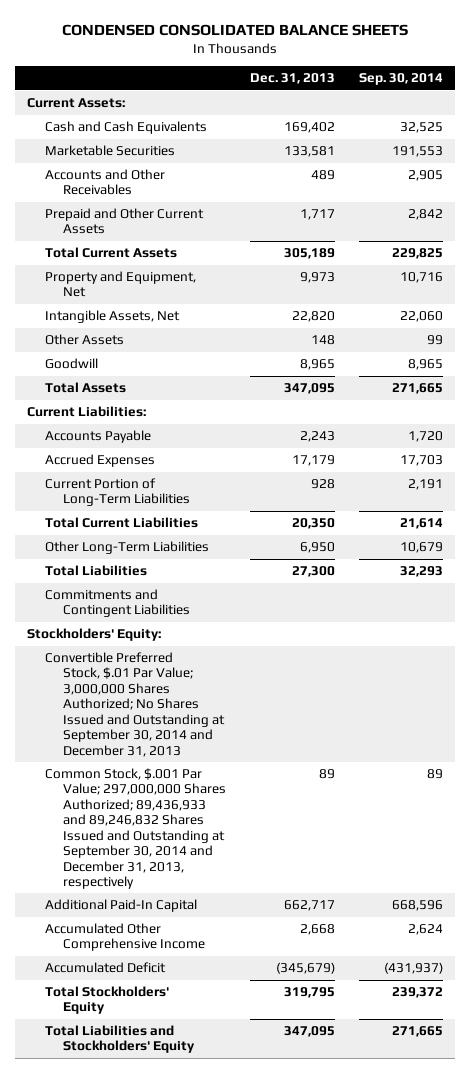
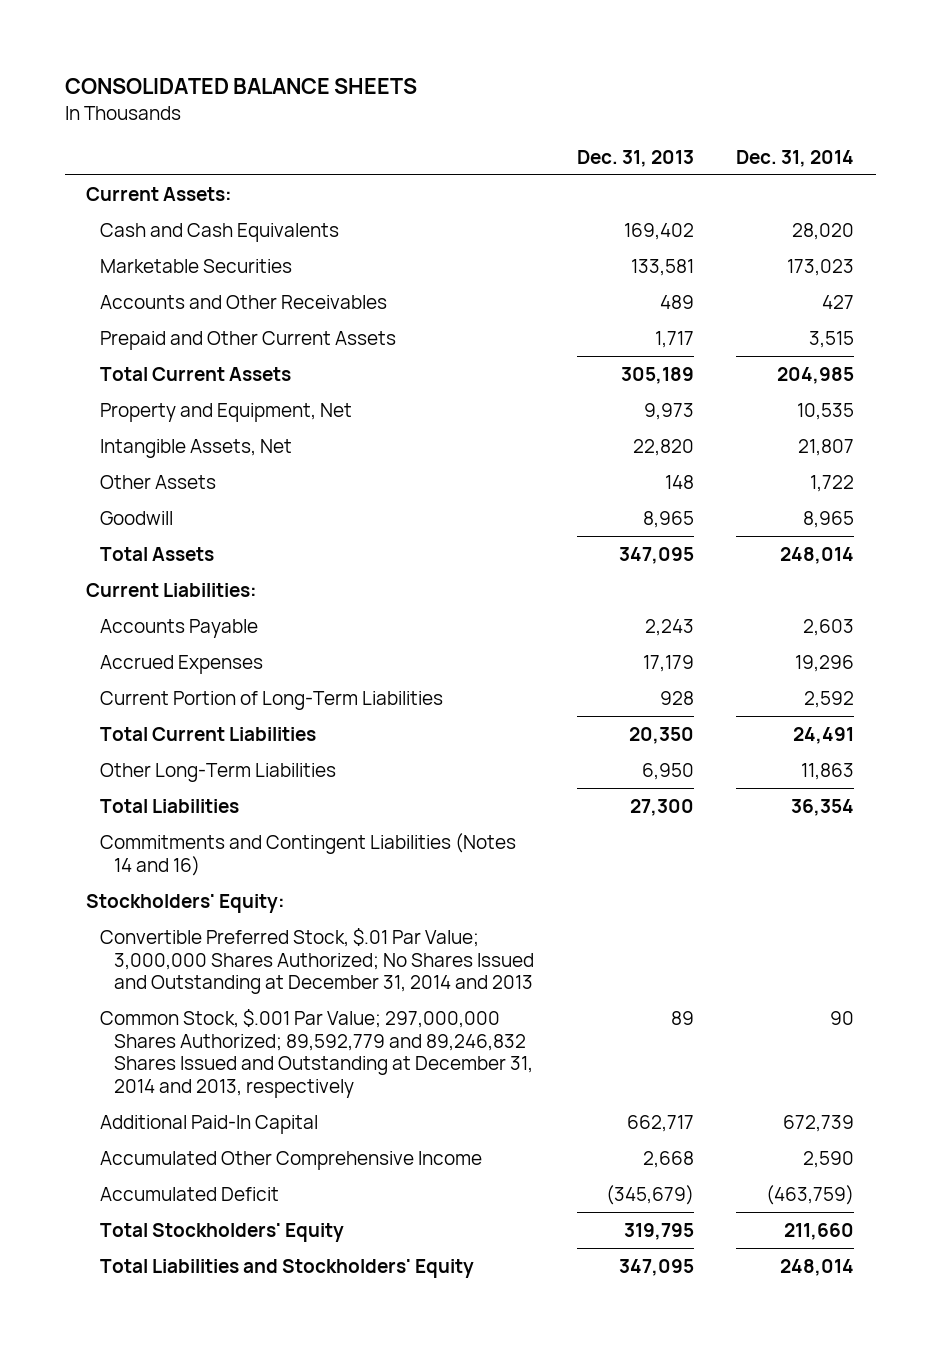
[61,24,408,37] CONDENSED CONSOLIDATED BALANCE SHEETS -> [65,78,418,95] CONSOLIDATED BALANCE SHEETS
[359,73,444,86] Sep. 30, 2014 -> none
none -> [736,149,855,167] Dec. 31, 2014
[44,589,191,618] Commitments and Contingent Liabilities -> [100,832,517,876] Commitments and Contingent Liabilities (Notes 14 and 16)
[44,652,226,757] Convertible Preferred Stock, $.01 Par Value; 3,000,000 Shares Authorized; No Shares Issued and Outstanding at September 30, 2014 and December 31, 2013 -> [100,927,534,995] Convertible Preferred Stock, $.01 Par Value; 3,000,000 Shares Authorized; No Shares Issued and Outstanding at December 31, 2014 and 2013
[44,768,227,889] Common Stock, $.001 Par Value; 297,000,000 Shares Authorized; 89,436,933 and 89,246,832 Shares Issued and Outstanding at September 30, 2014 and December 31, 2013, respectively -> [100,1008,533,1098] Common Stock, $.001 Par Value; 297,000,000 Shares Authorized; 89,592,779 and 89,246,832 Shares Issued and Outstanding at December 31, 2014 and 2013, respectively

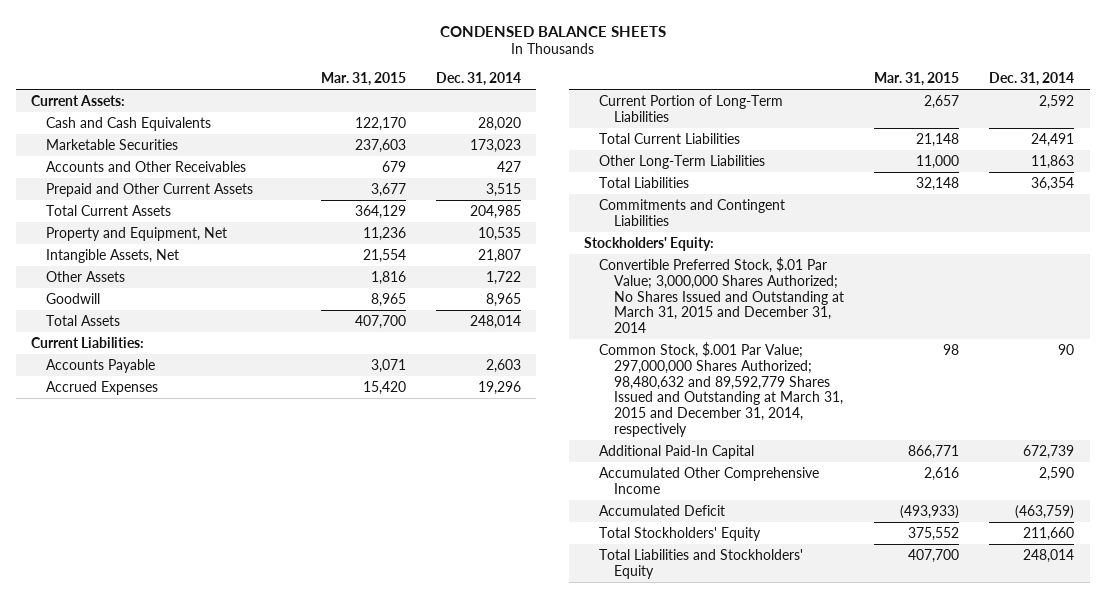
[65,78,418,95] CONSOLIDATED BALANCE SHEETS -> [439,25,666,37] CONDENSED BALANCE SHEETS
[576,149,694,167] Dec. 31, 2013 -> none
none -> [320,72,406,87] Mar. 31, 2015
[100,832,517,876] Commitments and Contingent Liabilities (Notes 14 and 16) -> [599,198,786,226] Commitments and Contingent Liabilities
[100,927,534,995] Convertible Preferred Stock, $.01 Par Value; 3,000,000 Shares Authorized; No Shares Issued and Outstanding at December 31, 2014 and 2013 -> [599,256,844,334] Convertible Preferred Stock, $.01 Par Value; 3,000,000 Shares Authorized; No Shares Issued and Outstanding at March 31, 2015 and December 31, 2014
[100,1008,533,1098] Common Stock, $.001 Par Value; 297,000,000 Shares Authorized; 89,592,779 and 89,246,832 Shares Issued and Outstanding at December 31, 2014 and 2013, respectively -> [599,341,843,438] Common Stock, $.001 Par Value; 297,000,000 Shares Authorized; 98,480,632 and 89,592,779 Shares Issued and Outstanding at March 31, 2015 and December 31, 2014, respectively

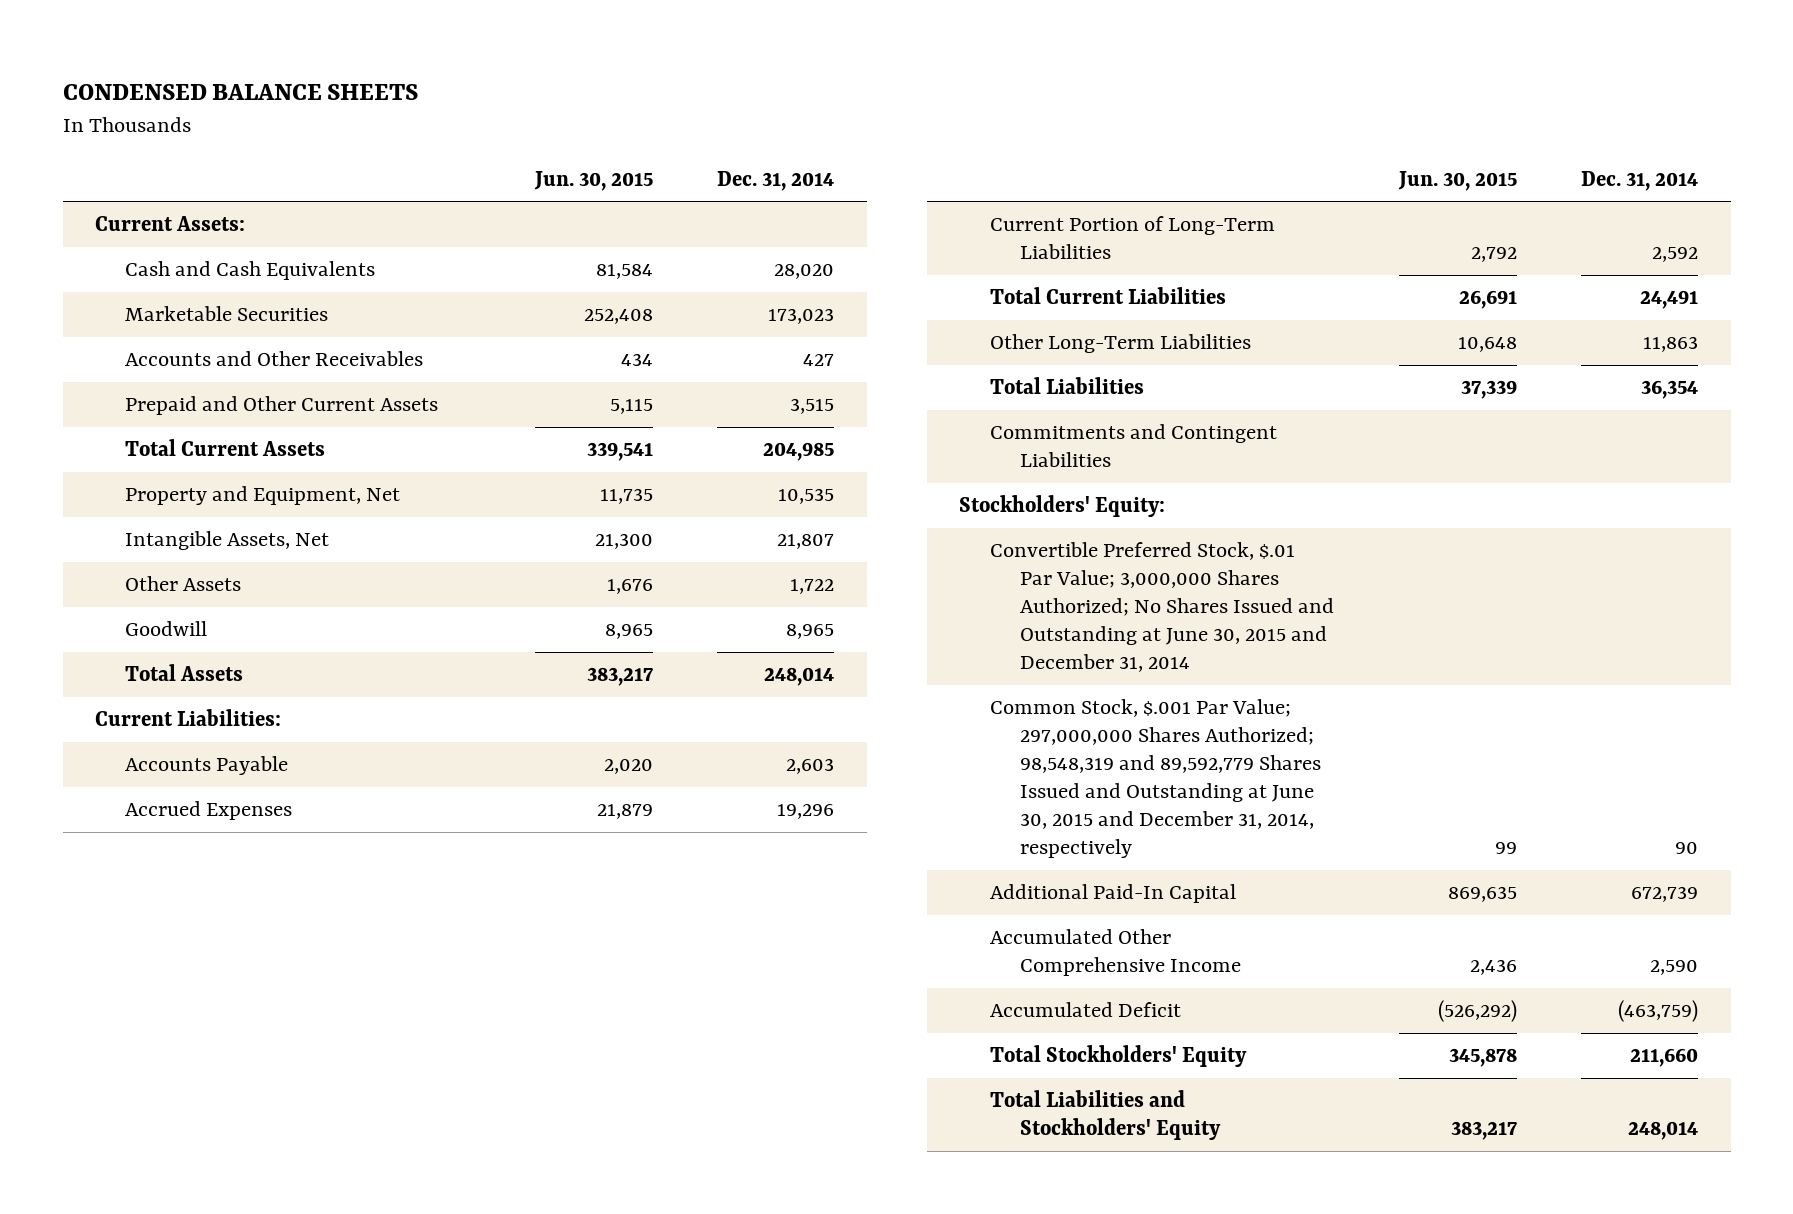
[320,72,406,87] Mar. 31, 2015 -> none
none -> [533,170,653,191] Jun. 30, 2015
[599,256,844,334] Convertible Preferred Stock, $.01 Par Value; 3,000,000 Shares Authorized; No Shares Issued and Outstanding at March 31, 2015 and December 31, 2014 -> [989,542,1335,673] Convertible Preferred Stock, $.01 Par Value; 3,000,000 Shares Authorized; No Shares Issued and Outstanding at June 30, 2015 and December 31, 2014
[599,341,843,438] Common Stock, $.001 Par Value; 297,000,000 Shares Authorized; 98,480,632 and 89,592,779 Shares Issued and Outstanding at March 31, 2015 and December 31, 2014, respectively -> [989,699,1322,859] Common Stock, $.001 Par Value; 297,000,000 Shares Authorized; 98,548,319 and 89,592,779 Shares Issued and Outstanding at June 30, 2015 and December 31, 2014, respectively

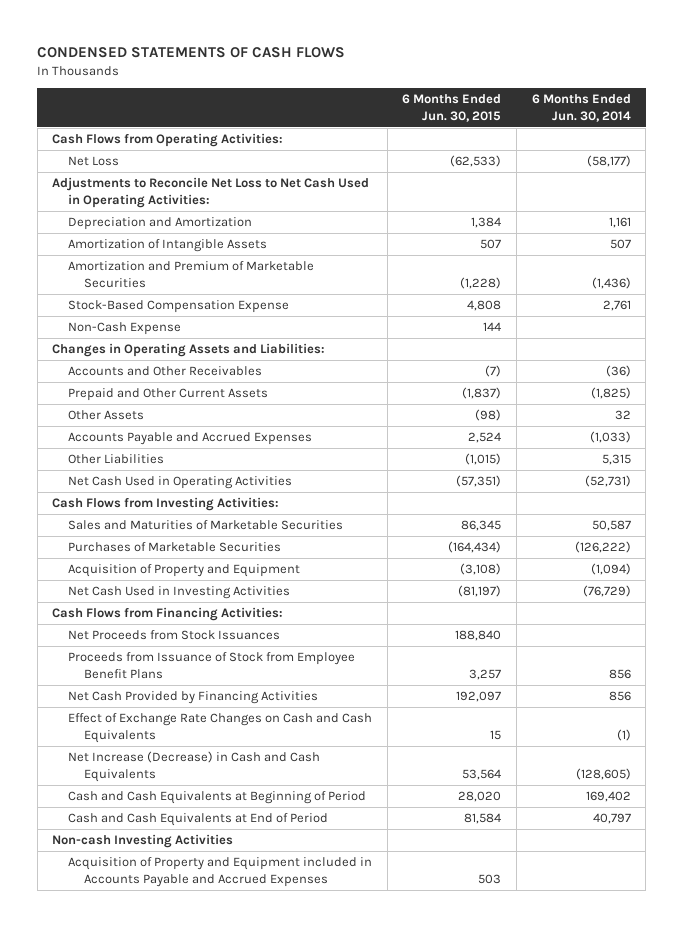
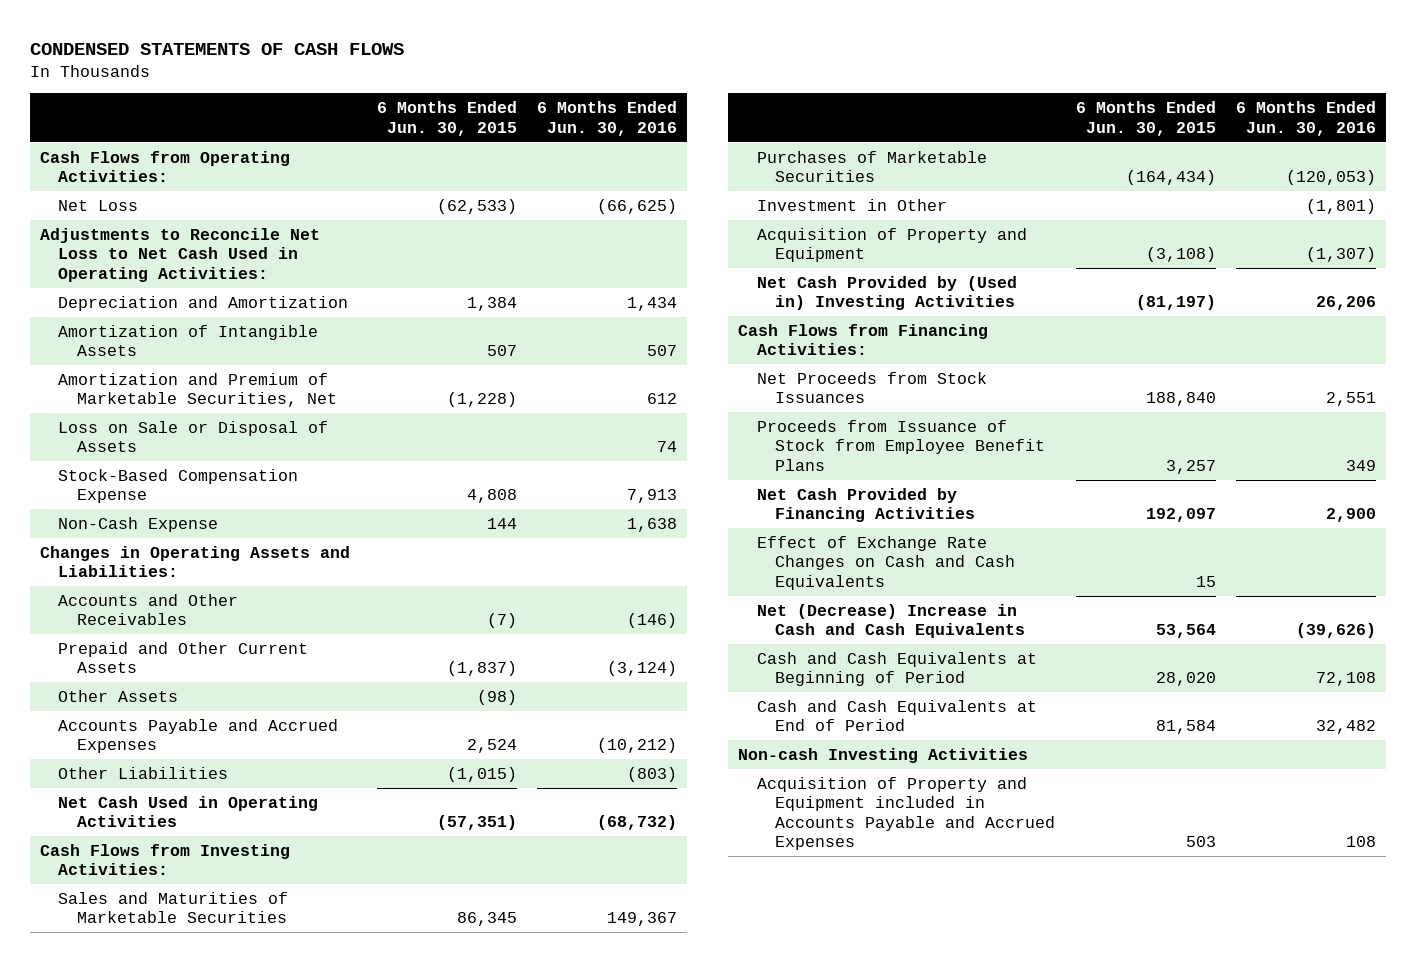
[531,94,631,122] 6 Months Ended Jun. 30, 2014 -> none
none -> [537,101,678,136] 6 Months Ended Jun. 30, 2016
[68,261,315,288] Amortization and Premium of Marketable Securities -> [58,372,337,408] Amortization and Premium of Marketable Securities, Net
none -> [58,420,329,453] Loss on Sale or Disposal of Assets
none -> [756,198,947,211] Investment in Other
[68,586,291,600] Net Cash Used in Investing Activities -> [756,275,1017,311] Net Cash Provided by (Used in) Investing Activities
[68,751,321,782] Net Increase (Decrease) in Cash and Cash Equivalents -> [756,603,1026,639] Net (Decrease) Increase in Cash and Cash Equivalents

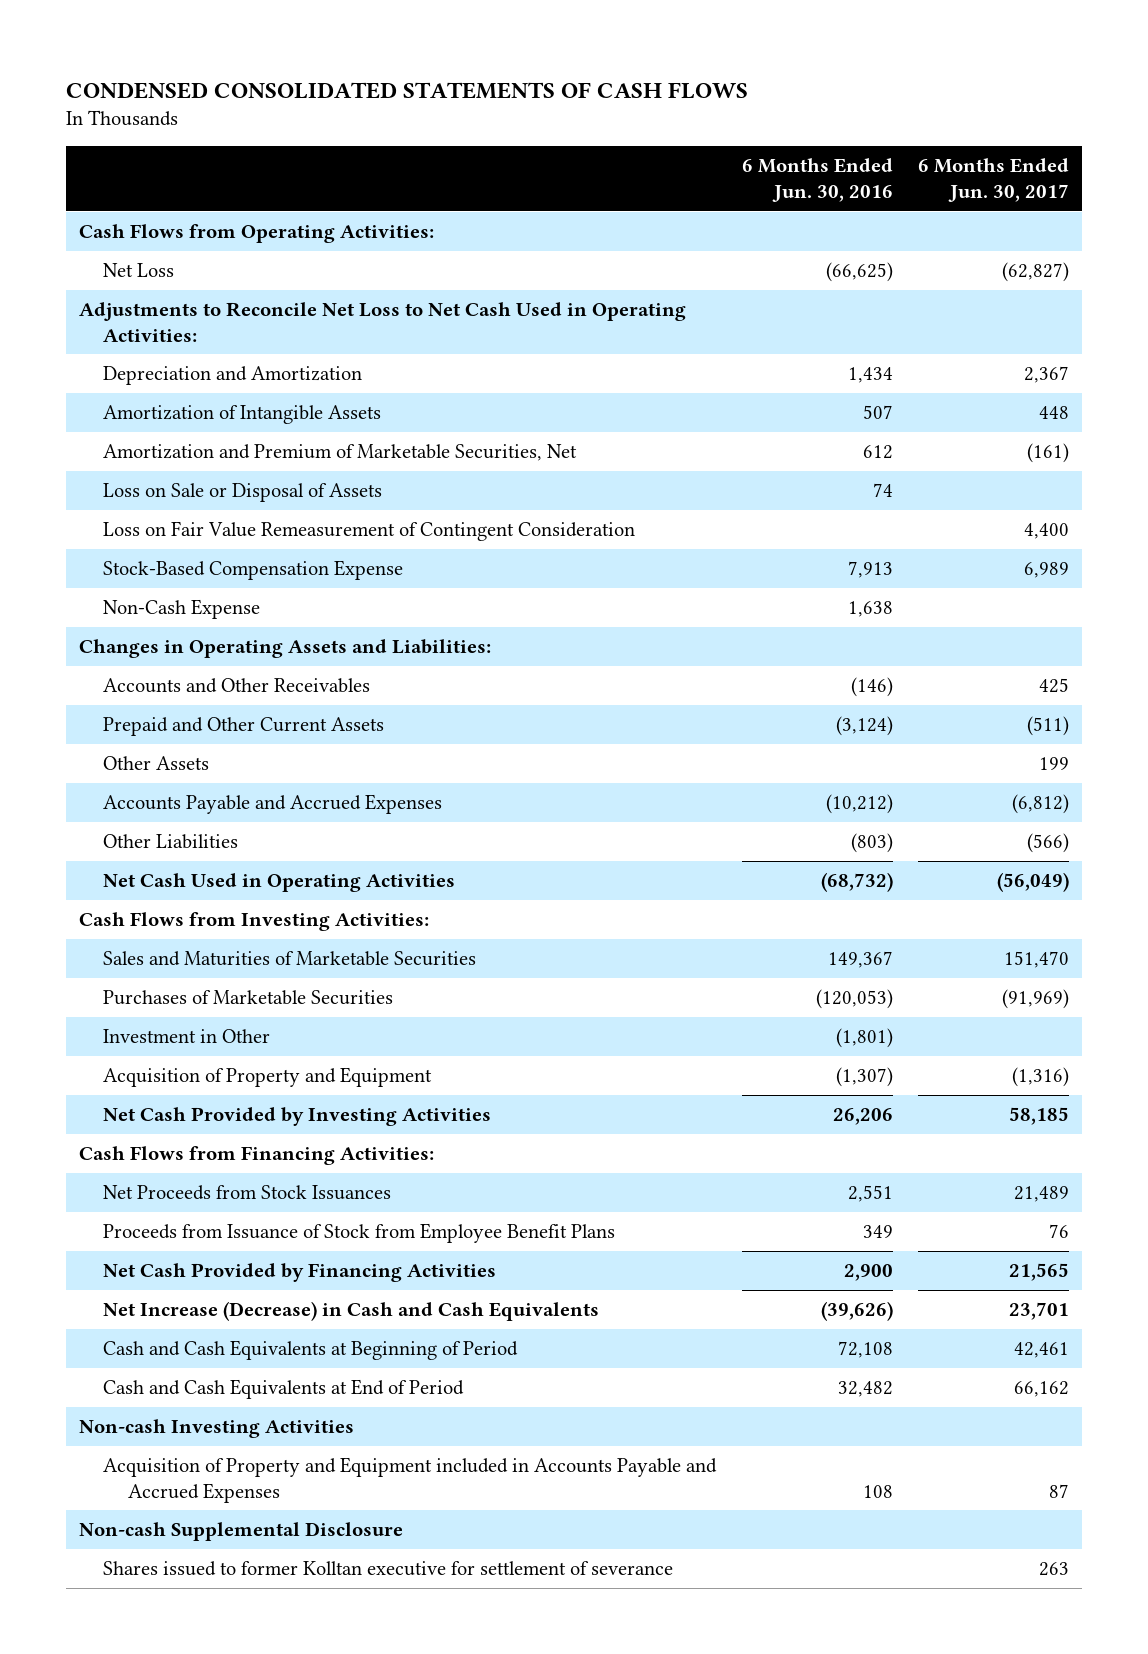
[29,42,404,55] CONDENSED STATEMENTS OF CASH FLOWS -> [65,81,748,99] CONDENSED CONSOLIDATED STATEMENTS OF CASH FLOWS
[376,101,517,136] 6 Months Ended Jun. 30, 2015 -> none
none -> [918,158,1070,202] 6 Months Ended Jun. 30, 2017
none -> [103,521,636,542] Loss on Fair Value Remeasurement of Contingent Consideration
[756,275,1017,311] Net Cash Provided by (Used in) Investing Activities -> [103,1107,492,1127] Net Cash Provided by Investing Activities
[756,535,1016,590] Effect of Exchange Rate Changes on Cash and Cash Equivalents -> none
[756,603,1026,639] Net (Decrease) Increase in Cash and Cash Equivalents -> [103,1301,600,1322] Net Increase (Decrease) in Cash and Cash Equivalents
none -> [78,1522,403,1542] Non-cash Supplemental Disclosure
none -> [103,1561,674,1577] Shares issued to former Kolltan executive for settlement of severance

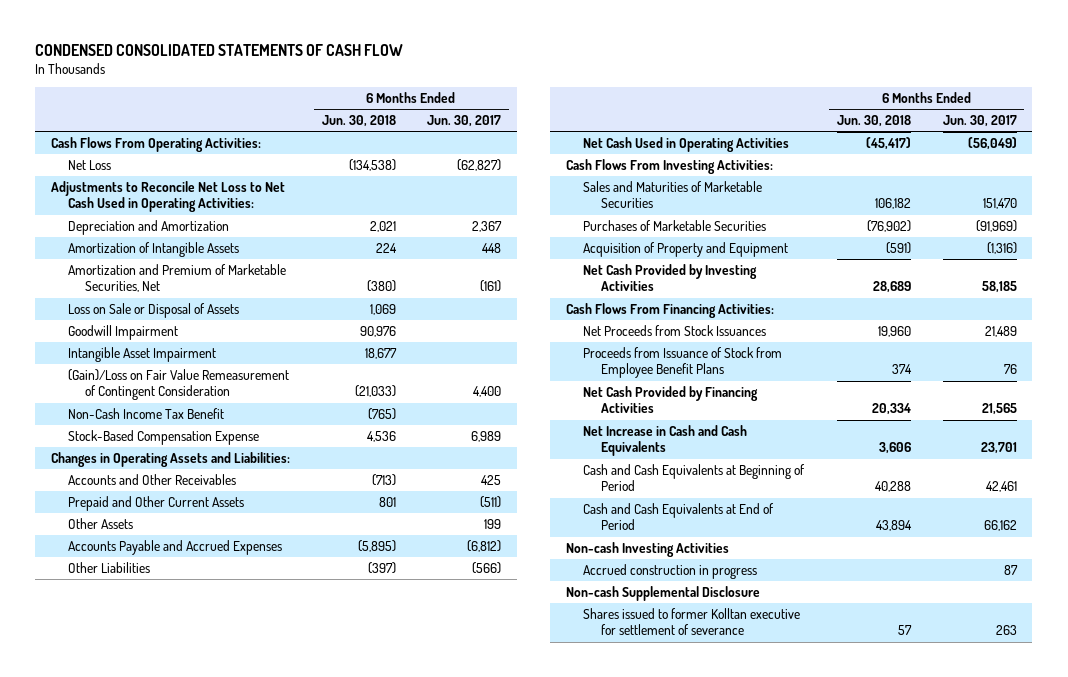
[65,81,748,99] CONDENSED CONSOLIDATED STATEMENTS OF CASH FLOWS -> [35,43,404,56] CONDENSED CONSOLIDATED STATEMENTS OF CASH FLOW
[741,158,893,202] 6 Months Ended Jun. 30, 2016 -> none
none -> [321,115,396,128] Jun. 30, 2018
[78,224,434,244] Cash Flows from Operating Activities: -> [51,136,262,152] Cash Flows From Operating Activities:
none -> [68,324,179,340] Goodwill Impairment
none -> [68,346,217,362] Intangible Asset Impairment
[103,521,636,542] Loss on Fair Value Remeasurement of Contingent Consideration -> [68,368,290,401] (Gain)/Loss on Fair Value Remeasurement of Contingent Consideration
none -> [68,407,225,419] Non-Cash Income Tax Benefit
[103,599,261,620] Non-Cash Expense -> none
[78,912,429,932] Cash Flows from Investing Activities: -> [566,158,774,174] Cash Flows From Investing Activities:
[103,1029,271,1044] Investment in Other -> none
[78,1146,434,1166] Cash Flows from Financing Activities: -> [566,302,775,318] Cash Flows From Financing Activities:
[103,1301,600,1322] Net Increase (Decrease) in Cash and Cash Equivalents -> [583,424,748,457] Net Increase in Cash and Cash Equivalents
[103,1457,718,1503] Acquisition of Property and Equipment included in Accounts Payable and Accrued Expenses -> none
none -> [583,563,758,579] Accrued construction in progress

